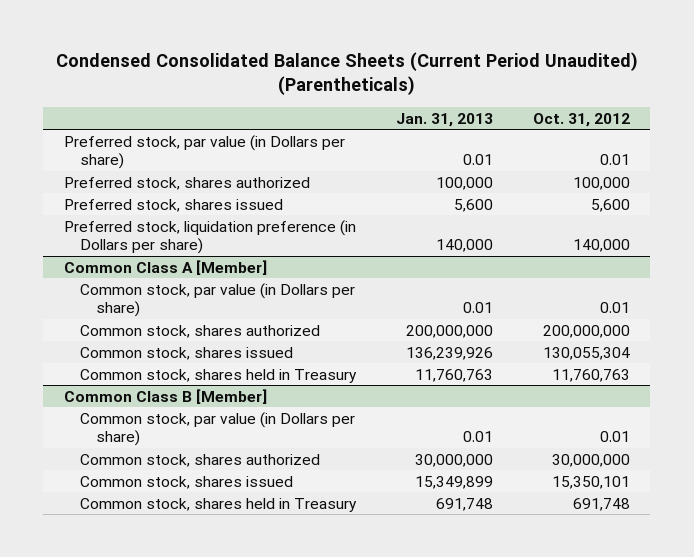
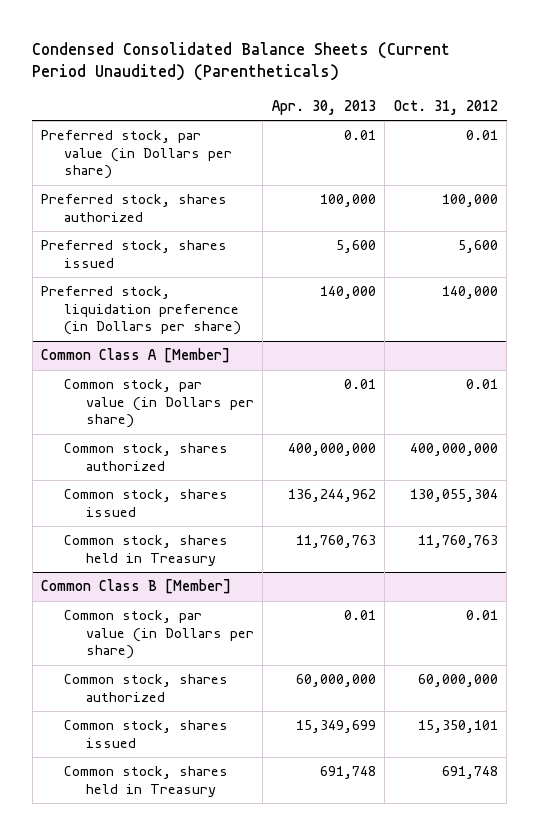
[395,112,493,127] Jan. 31, 2013 -> none
none -> [271,99,376,115] Apr. 30, 2013
[543,324,631,338] 200,000,000 -> [409,443,498,457] 400,000,000
[552,453,631,467] 30,000,000 -> [417,674,498,688] 60,000,000

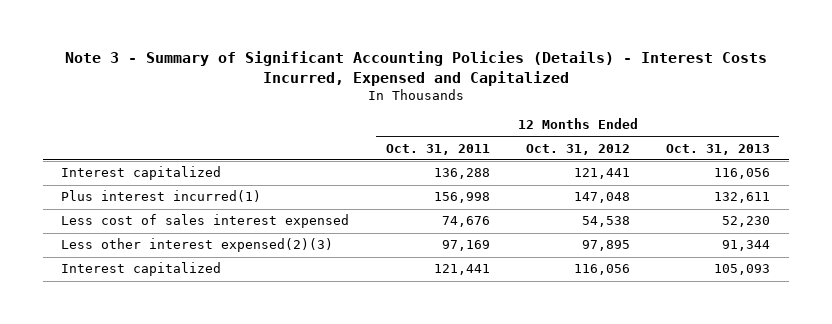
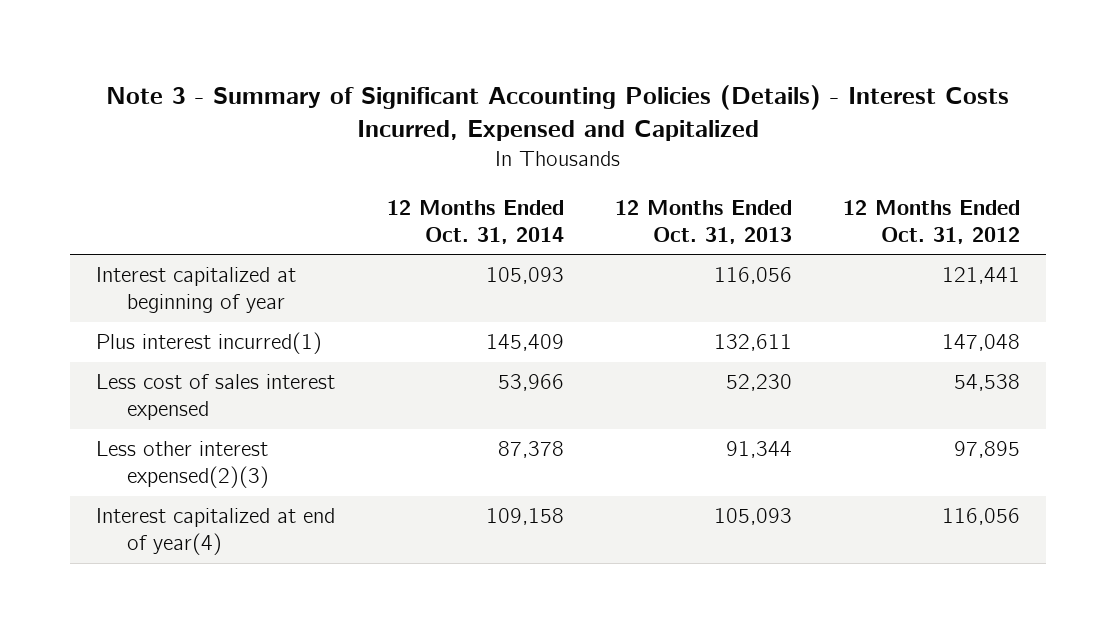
[385,143,490,155] Oct. 31, 2011 -> none
none -> [386,199,564,244] 12 Months Ended Oct. 31, 2014
[61,166,222,181] Interest capitalized -> [96,267,297,314] Interest capitalized at beginning of year
[61,262,222,277] Interest capitalized -> [96,508,336,556] Interest capitalized at end of year(4)

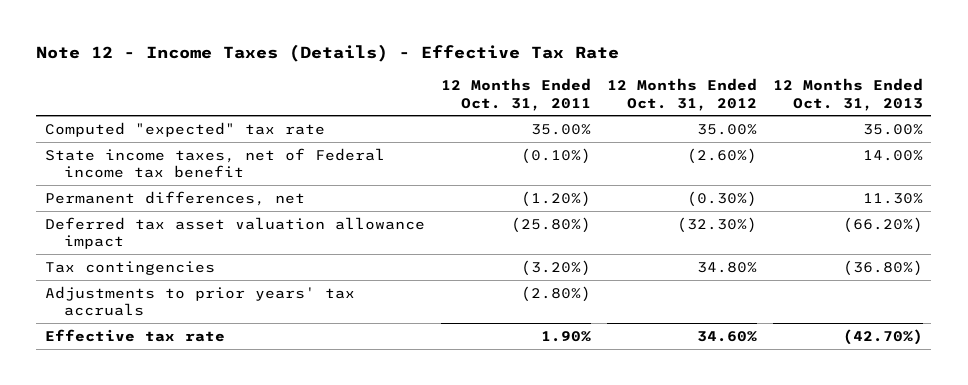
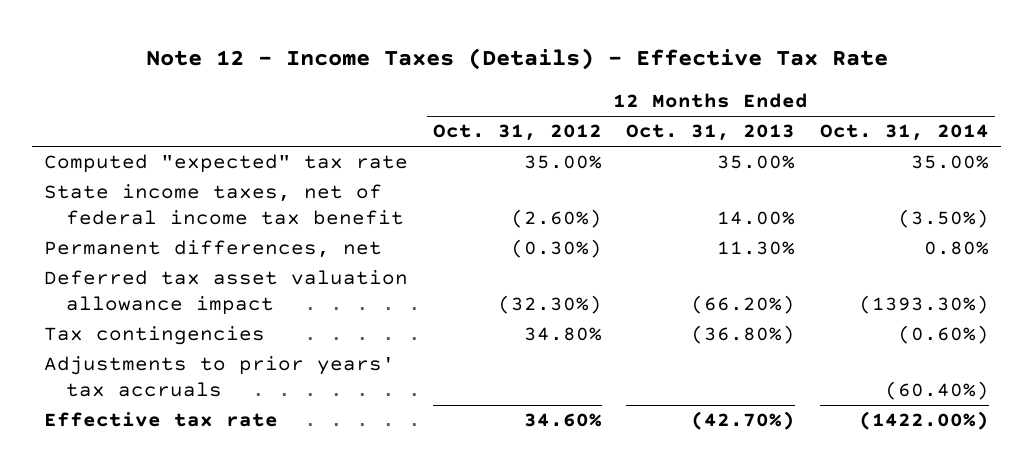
[440,78,591,111] 12 Months Ended Oct. 31, 2011 -> none
none -> [819,124,989,142] Oct. 31, 2014
[44,147,385,179] State income taxes, net of Federal income tax benefit -> [44,184,405,225] State income taxes, net of federal income tax benefit

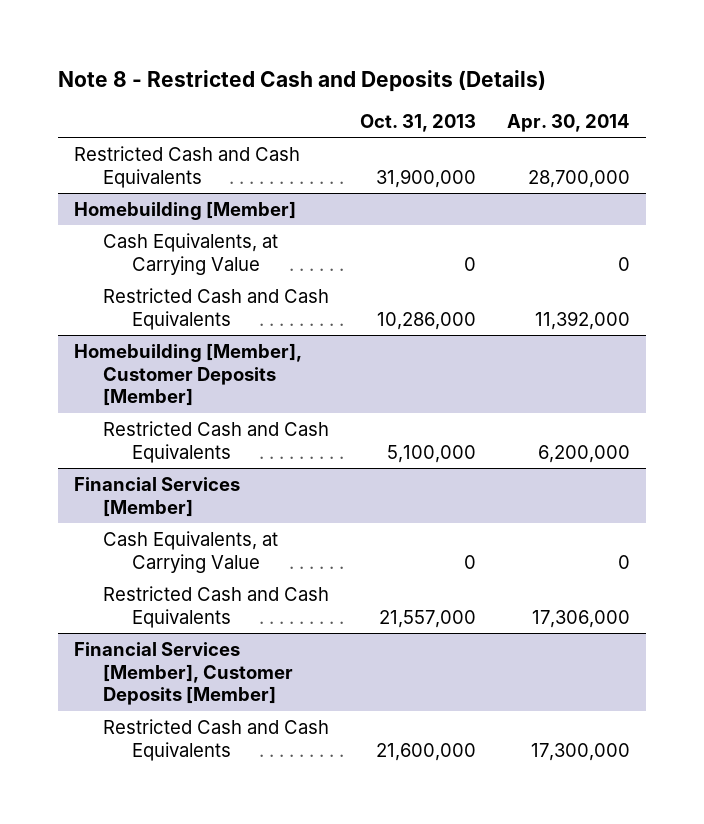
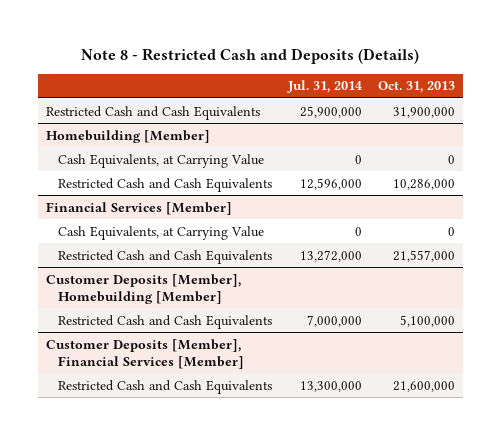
[506,113,630,132] Apr. 30, 2014 -> none
none -> [286,80,362,94] Jul. 31, 2014
[73,342,302,407] Homebuilding [Member], Customer Deposits [Member] -> none
[102,420,329,463] Restricted Cash and Cash Equivalents -> none
none -> [45,273,241,304] Customer Deposits [Member], Homebuilding [Member]
none -> [57,314,272,329] Restricted Cash and Cash Equivalents
[73,641,293,706] Financial Services [Member], Customer Deposits [Member] -> [45,338,244,369] Customer Deposits [Member], Financial Services [Member]

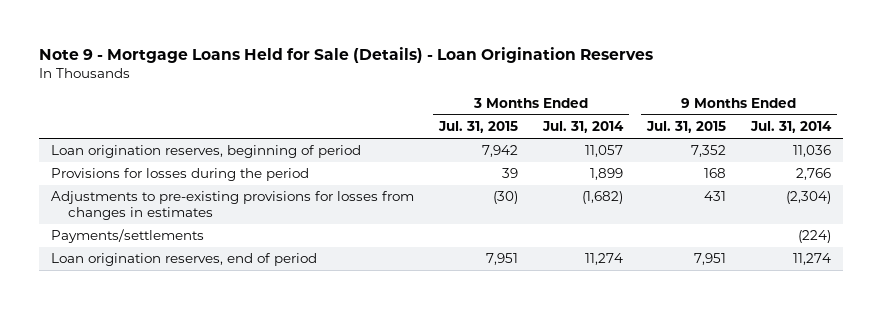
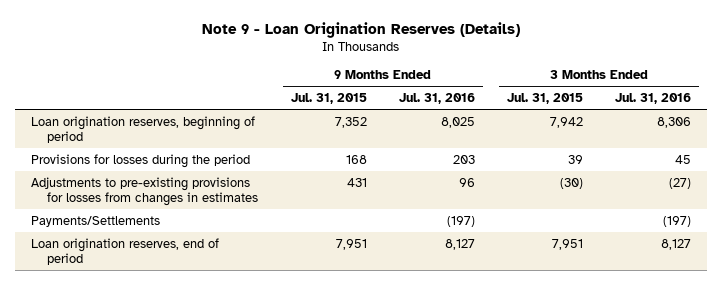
[39,47,654,64] Note 9 - Mortgage Loans Held for Sale (Details) - Loan Origination Reserves -> [202,22,521,39] Note 9 - Loan Origination Reserves (Details)
[541,121,624,134] Jul. 31, 2014 -> none
[749,121,832,134] Jul. 31, 2014 -> none
none -> [398,93,475,105] Jul. 31, 2016
none -> [615,93,692,105] Jul. 31, 2016
[51,229,205,244] Payments/settlements -> [30,215,160,227] Payments/Settlements

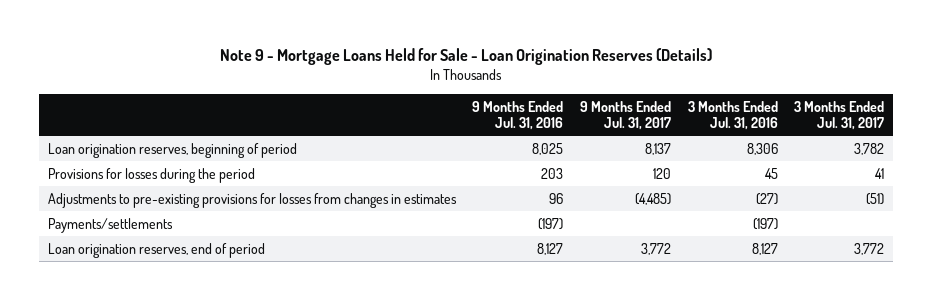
[202,22,521,39] Note 9 - Loan Origination Reserves (Details) -> [220,48,713,66] Note 9 - Mortgage Loans Held for Sale - Loan Origination Reserves (Details)
[290,93,367,105] Jul. 31, 2015 -> none
[506,93,583,105] Jul. 31, 2015 -> none
none -> [580,100,672,130] 9 Months Ended Jul. 31, 2017
none -> [794,100,885,130] 3 Months Ended Jul. 31, 2017
[30,215,160,227] Payments/Settlements -> [47,217,173,233] Payments/settlements

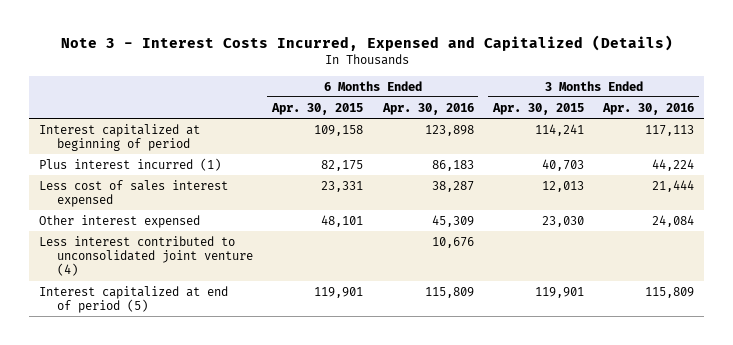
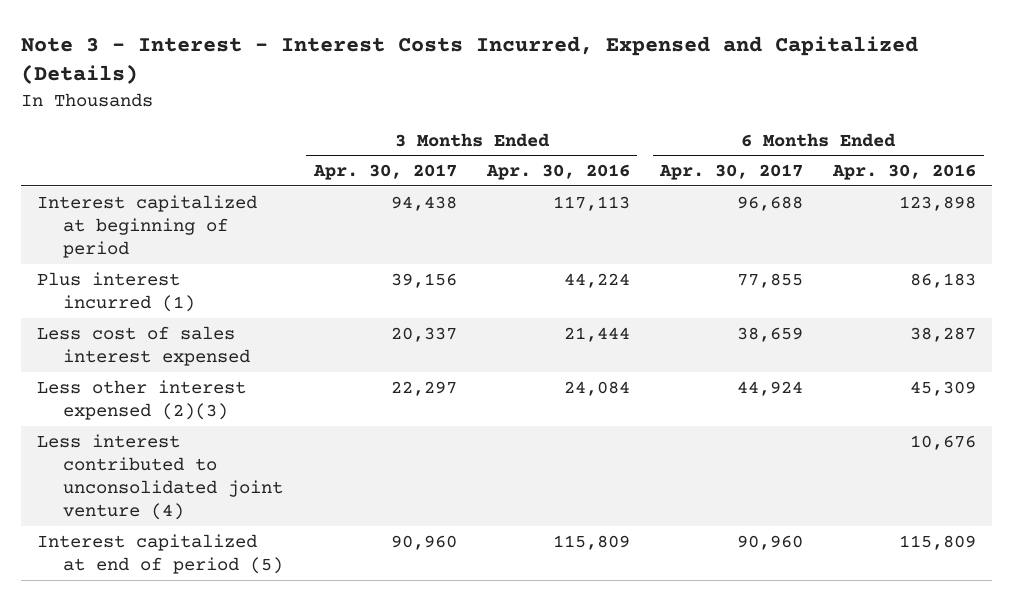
[60,34,673,51] Note 3 - Interest Costs Incurred, Expensed and Capitalized (Details) -> [21,35,919,85] Note 3 - Interest - Interest Costs Incurred, Expensed and Capitalized (Details)
[271,102,364,115] Apr. 30, 2015 -> none
[491,102,584,115] Apr. 30, 2015 -> none
none -> [312,164,457,181] Apr. 30, 2017
none -> [659,164,804,181] Apr. 30, 2017
[38,214,200,228] Other interest expensed -> [36,379,246,420] Less other interest expensed (2)(3)

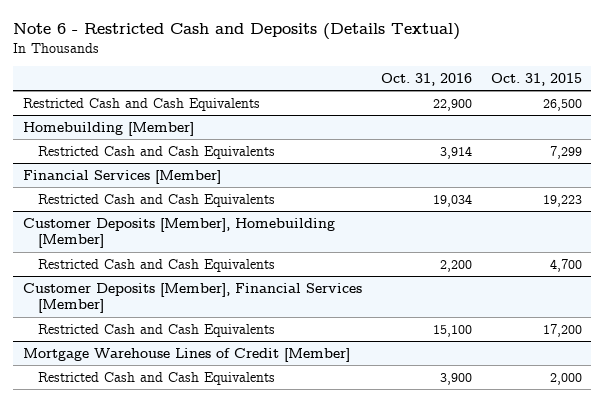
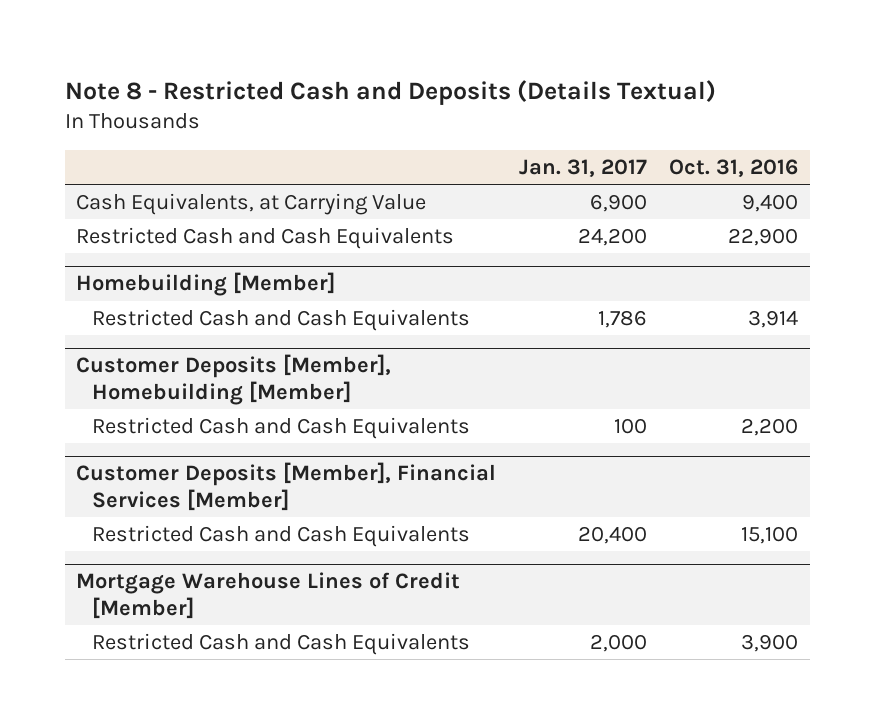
[13,23,461,41] Note 6 - Restricted Cash and Deposits (Details Textual) -> [65,80,717,106] Note 8 - Restricted Cash and Deposits (Details Textual)
[490,72,582,86] Oct. 31, 2015 -> none
none -> [518,159,647,178] Jan. 31, 2017
none -> [76,192,427,215] Cash Equivalents, at Carrying Value
[22,169,221,184] Financial Services [Member] -> none
[38,193,276,207] Restricted Cash and Cash Equivalents -> none

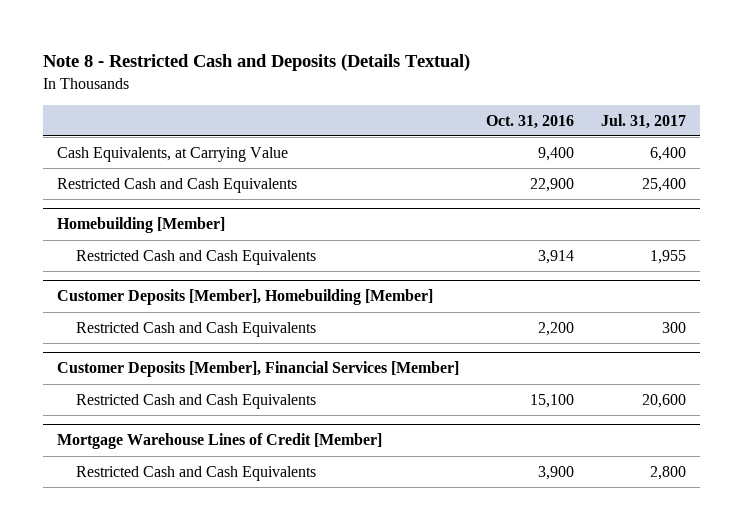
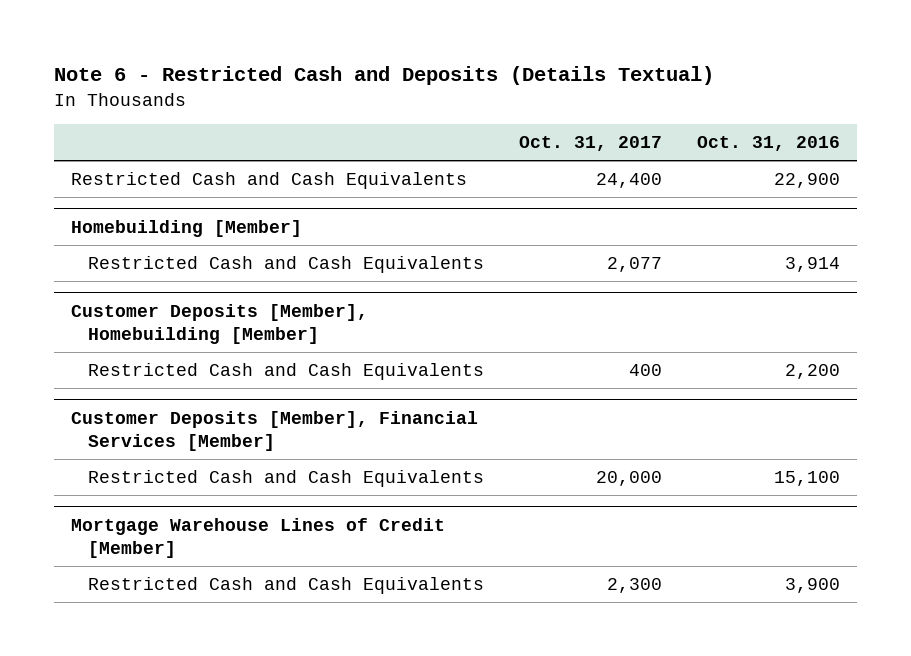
[42,54,470,72] Note 8 - Restricted Cash and Deposits (Details Textual) -> [53,66,714,86] Note 6 - Restricted Cash and Deposits (Details Textual)
[601,113,687,129] Jul. 31, 2017 -> none
none -> [518,135,662,151] Oct. 31, 2017
[56,146,288,162] Cash Equivalents, at Carrying Value -> none

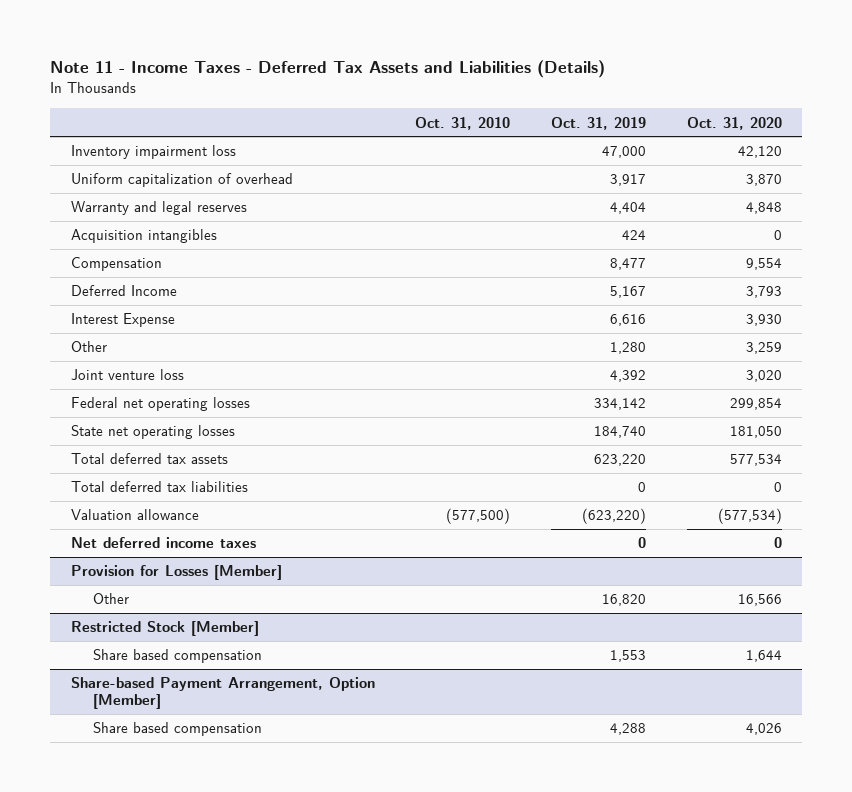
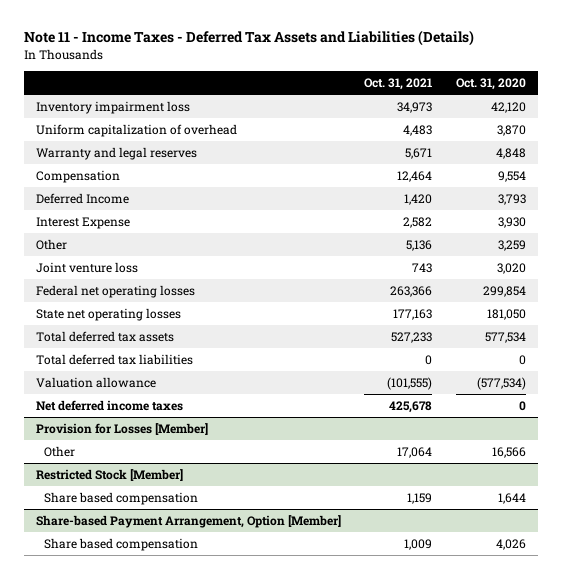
[415,116,511,130] Oct. 31, 2010 -> none
[550,116,646,130] Oct. 31, 2019 -> none
none -> [364,77,433,90] Oct. 31, 2021
[70,229,217,244] Acquisition intangibles -> none

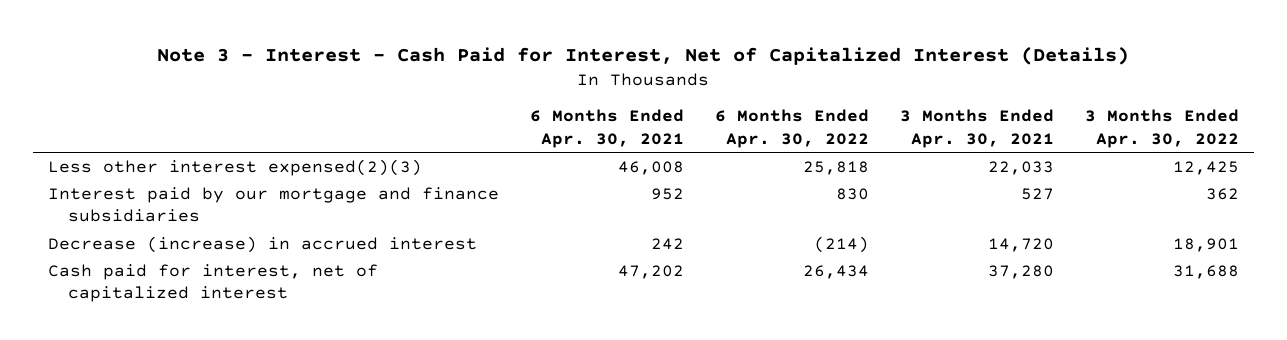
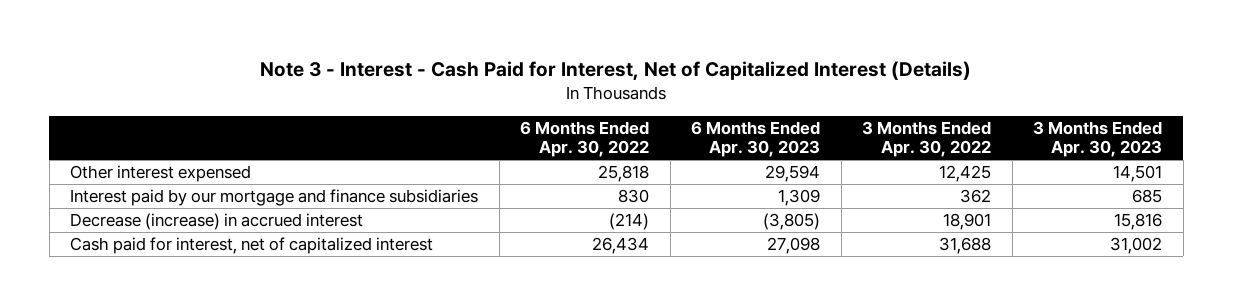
[530,109,685,148] 6 Months Ended Apr. 30, 2021 -> none
[899,109,1054,148] 3 Months Ended Apr. 30, 2021 -> none
none -> [691,120,821,158] 6 Months Ended Apr. 30, 2023
none -> [1033,120,1163,158] 3 Months Ended Apr. 30, 2023
[48,158,423,176] Less other interest expensed(2)(3) -> [70,164,252,182] Other interest expensed

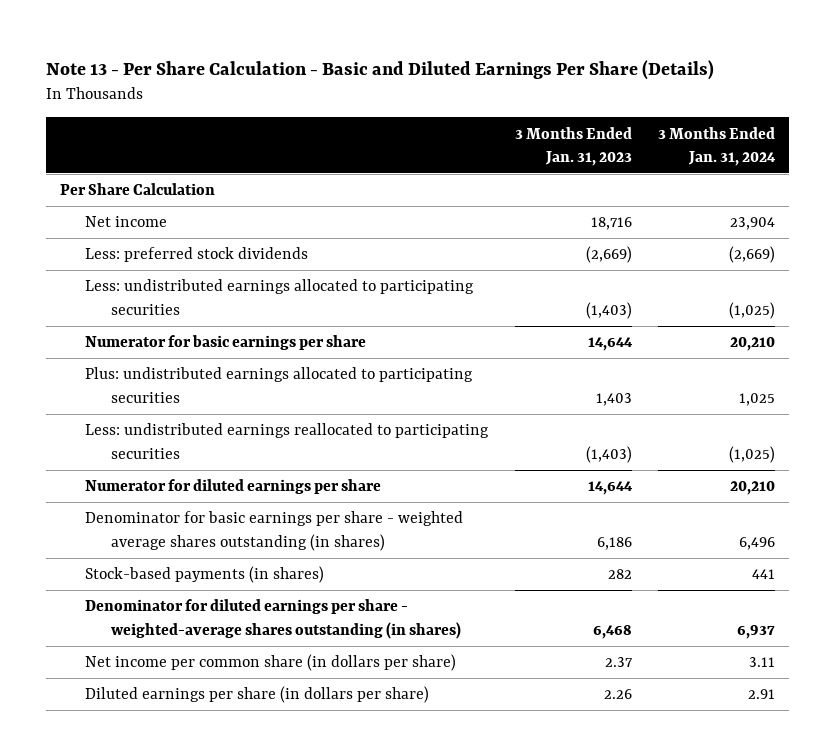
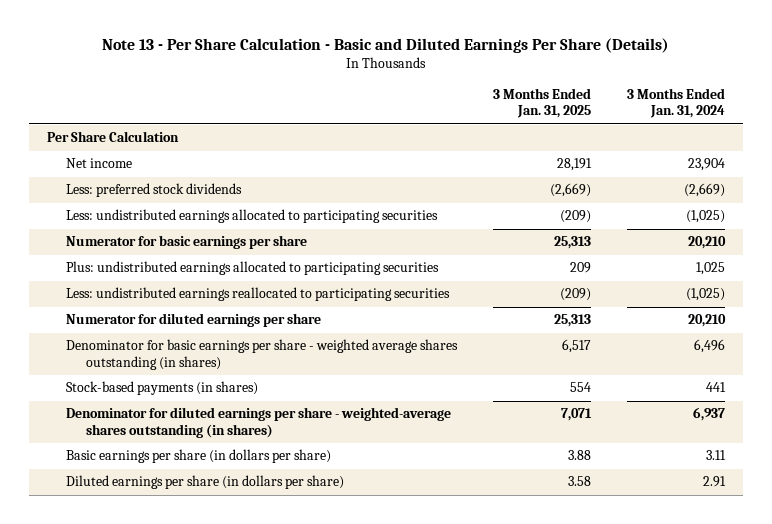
[514,126,632,166] 3 Months Ended Jan. 31, 2023 -> none
none -> [493,87,592,119] 3 Months Ended Jan. 31, 2025
[85,654,457,672] Net income per common share (in dollars per share) -> [66,449,332,464] Basic earnings per share (in dollars per share)

